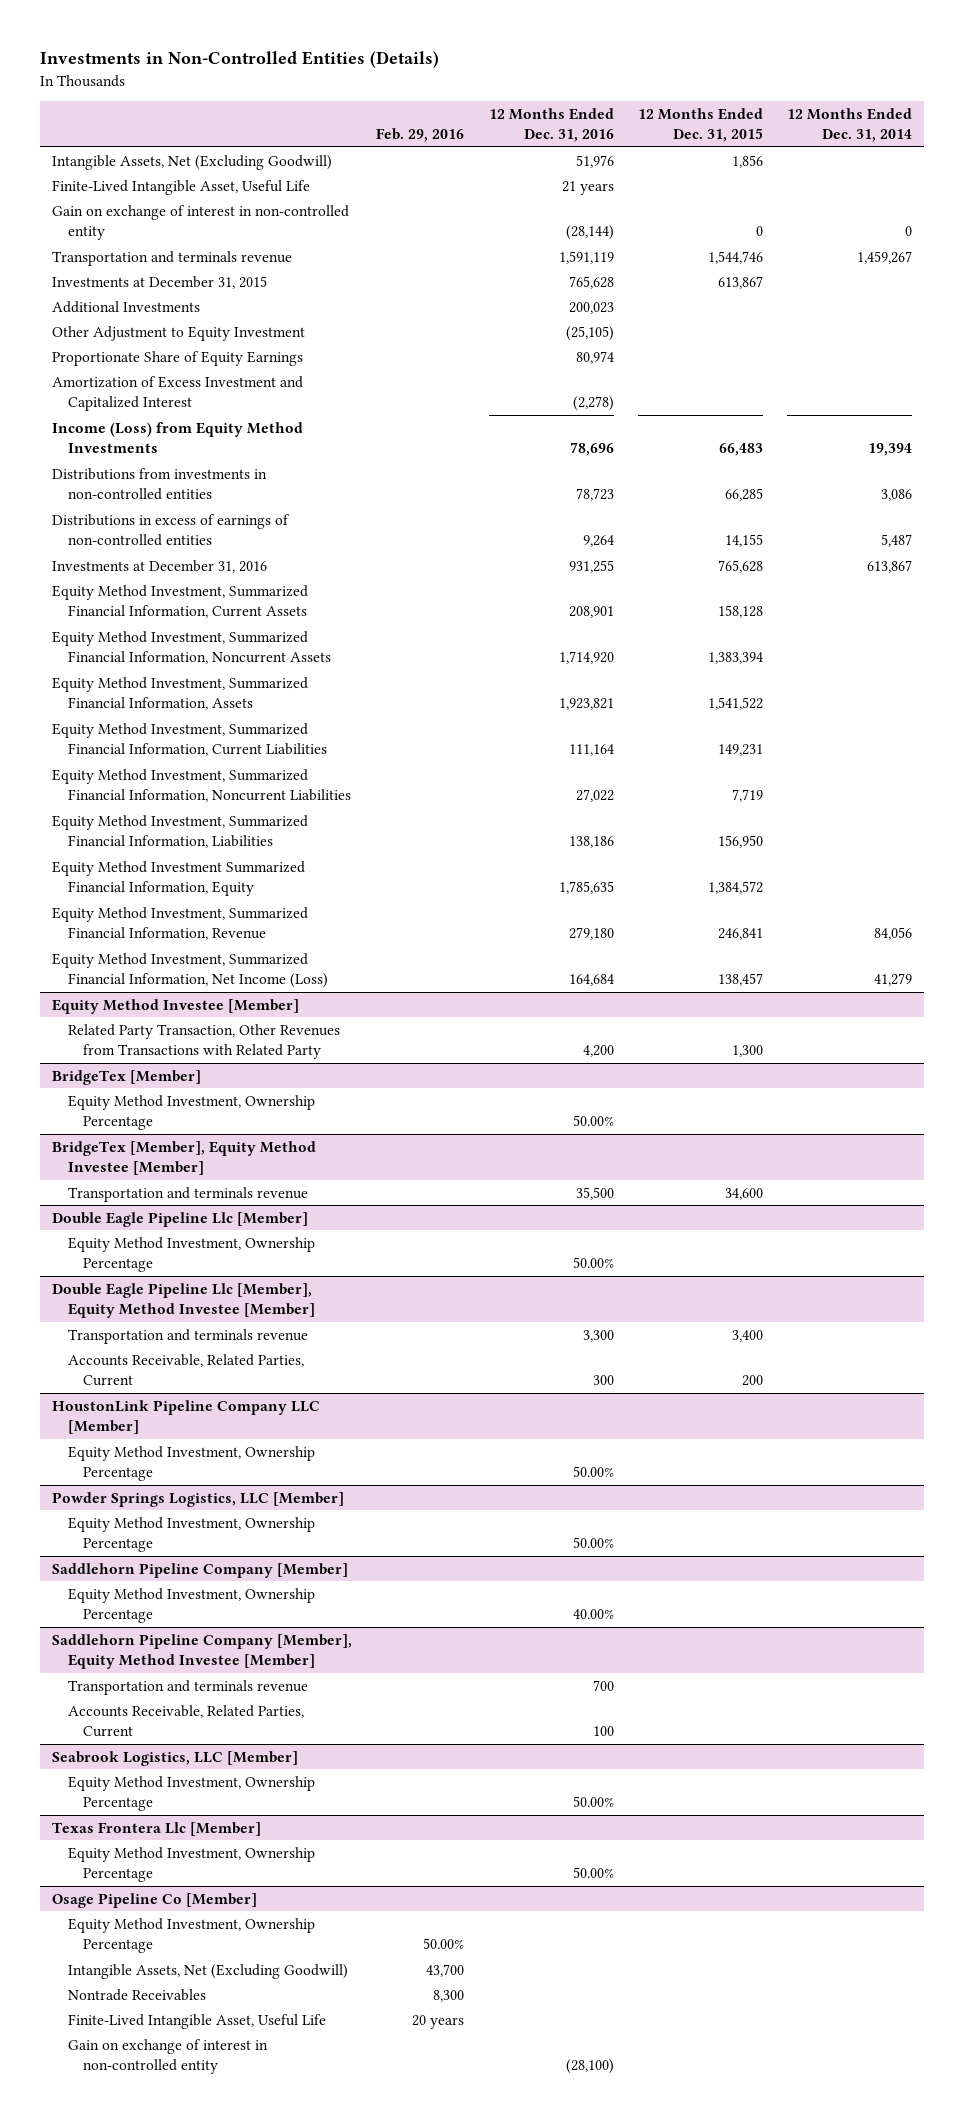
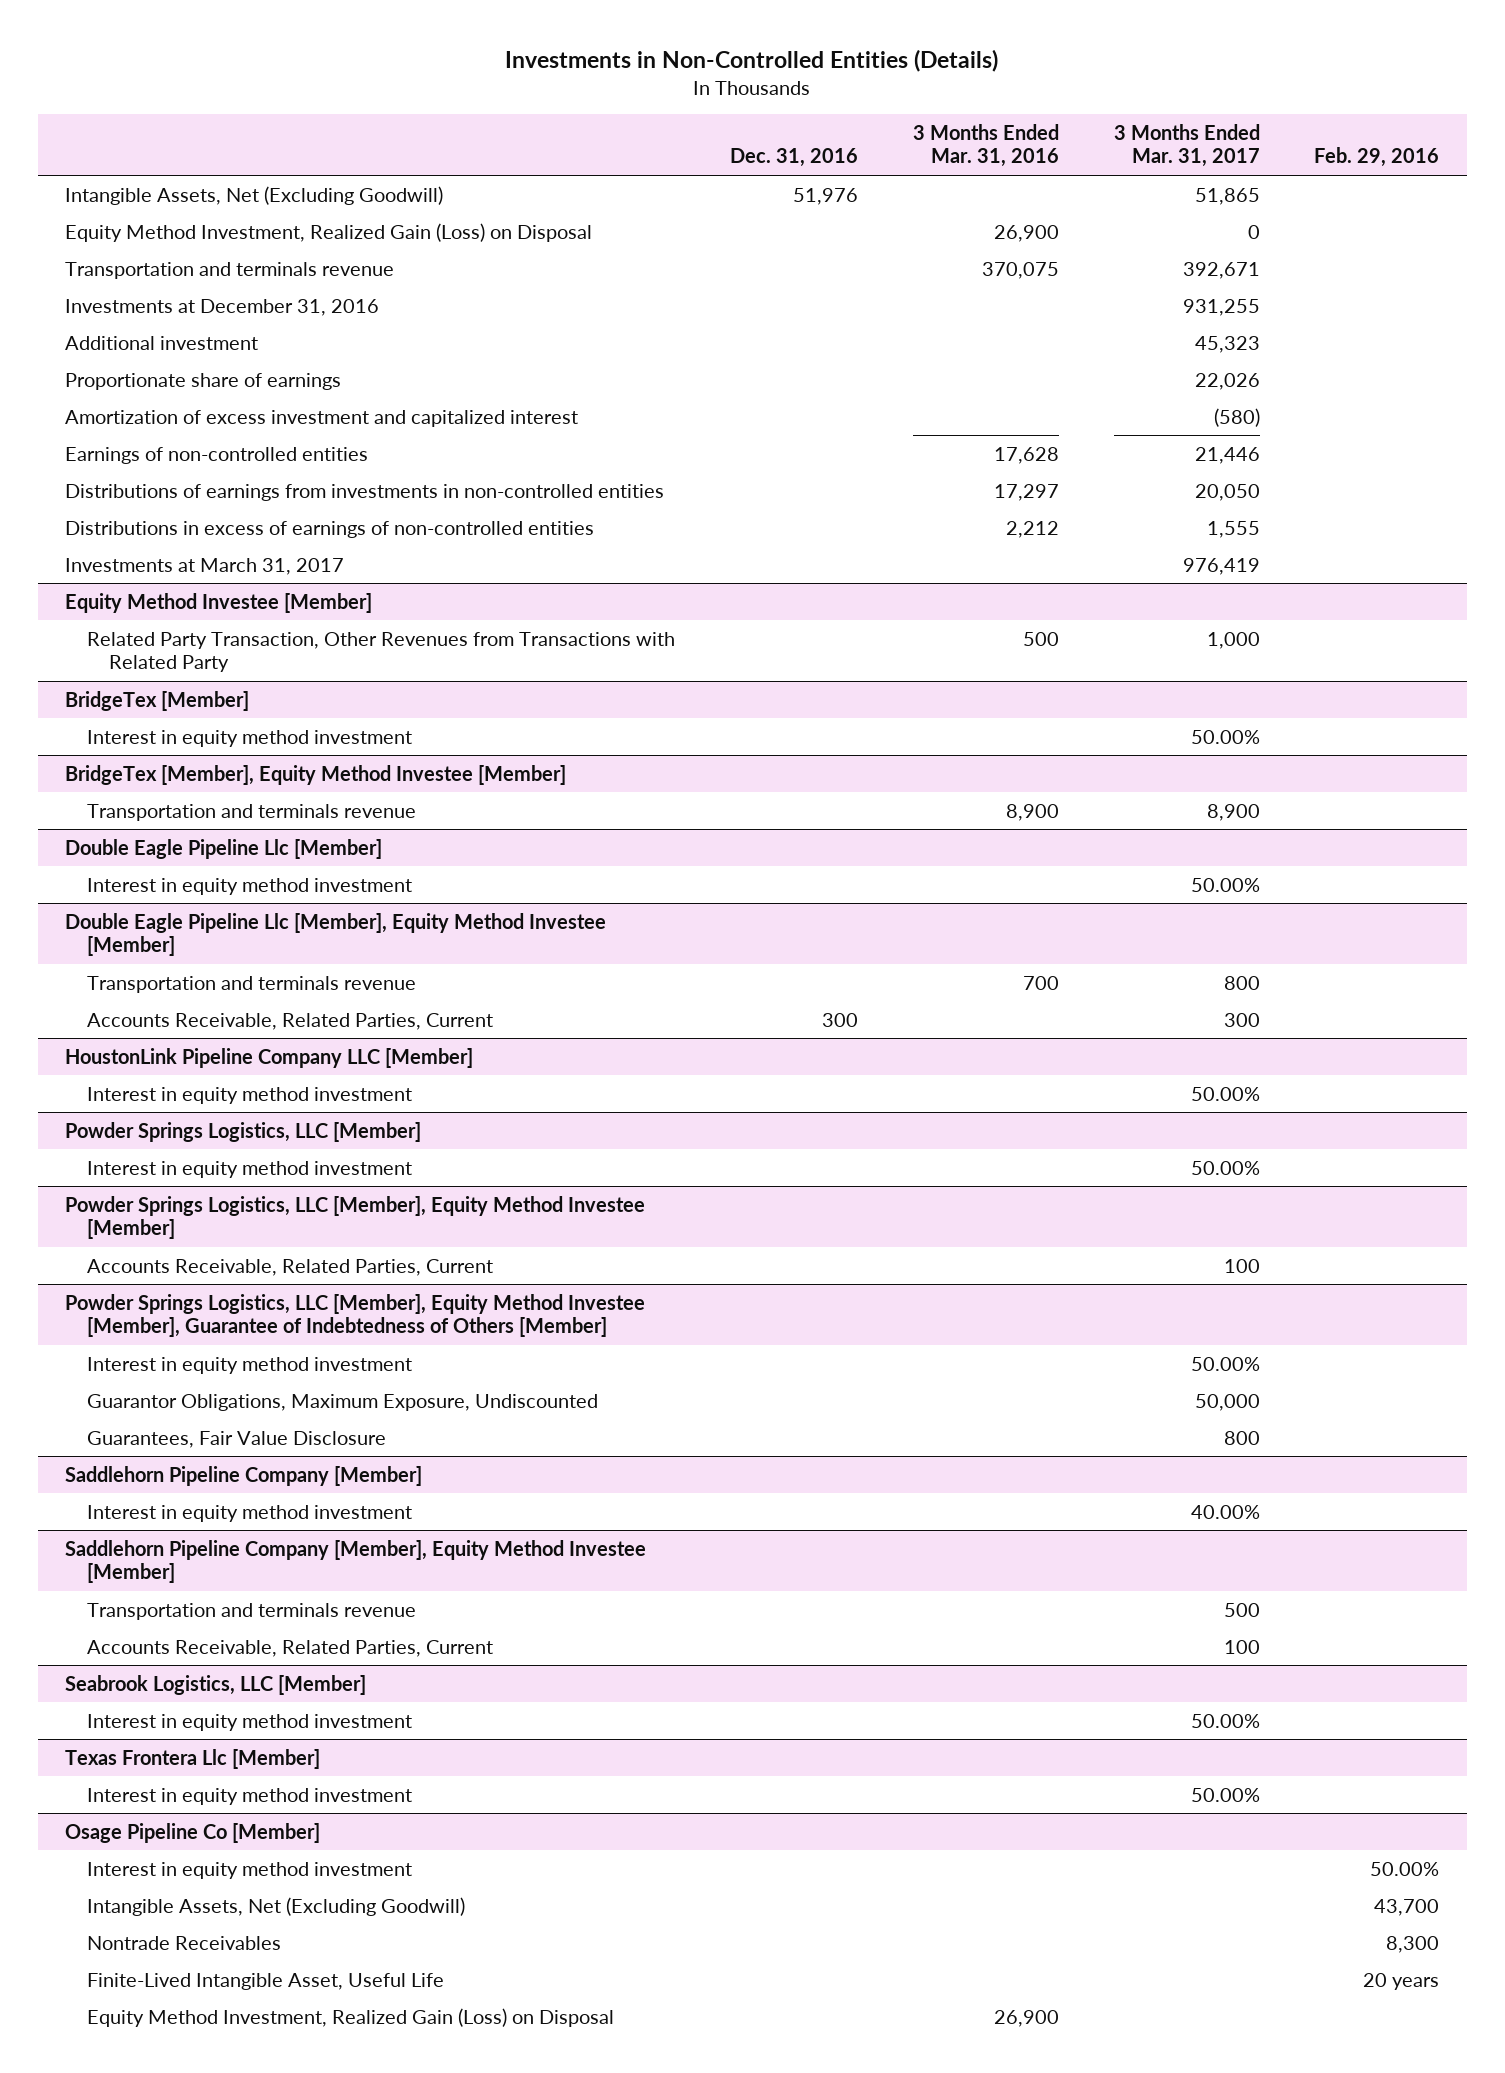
[488,108,614,143] 12 Months Ended Dec. 31, 2016 -> none
[637,108,763,143] 12 Months Ended Dec. 31, 2015 -> none
[787,108,913,143] 12 Months Ended Dec. 31, 2014 -> none
none -> [730,148,859,168] Dec. 31, 2016
none -> [912,124,1059,168] 3 Months Ended Mar. 31, 2016
none -> [1113,124,1260,168] 3 Months Ended Mar. 31, 2017
[52,179,311,195] Finite-Lived Intangible Asset, Useful Life -> none
[52,204,350,241] Gain on exchange of interest in non-controlled entity -> [65,222,593,242] Equity Method Investment, Realized Gain (Loss) on Disposal
[52,275,268,289] Investments at December 31, 2015 -> none
[52,300,201,313] Additional Investments -> none
[52,325,306,341] Other Adjustment to Equity Investment -> none
[52,350,304,366] Proportionate Share of Equity Earnings -> none
[52,375,304,412] Amortization of Excess Investment and Capitalized Interest -> none
[52,421,304,454] Income (Loss) from Equity Method Investments -> none
[52,467,268,501] Distributions from investments in non-controlled entities -> none
[52,584,309,619] Equity Method Investment, Summarized Financial Information, Current Assets -> none
[52,630,331,665] Equity Method Investment, Summarized Financial Information, Noncurrent Assets -> none
[52,676,309,711] Equity Method Investment, Summarized Financial Information, Assets -> none
[52,722,327,757] Equity Method Investment, Summarized Financial Information, Current Liabilities -> none
[52,768,351,803] Equity Method Investment, Summarized Financial Information, Noncurrent Liabilities -> none
[52,814,309,849] Equity Method Investment, Summarized Financial Information, Liabilities -> none
[52,860,306,897] Equity Method Investment Summarized Financial Information, Equity -> none
[52,906,309,941] Equity Method Investment, Summarized Financial Information, Revenue -> none
[52,952,328,989] Equity Method Investment, Summarized Financial Information, Net Income (Loss) -> none
none -> [65,335,259,350] Additional investment
none -> [65,372,342,390] Proportionate share of earnings
none -> [65,409,579,427] Amortization of excess investment and capitalized interest
none -> [65,446,369,464] Earnings of non-controlled entities
none -> [65,483,665,501] Distributions of earnings from investments in non-controlled entities
[52,513,291,547] Distributions in excess of earnings of non-controlled entities -> [65,520,595,538] Distributions in excess of earnings of non-controlled entities
none -> [65,557,345,575] Investments at March 31, 2017
[67,1094,315,1131] Equity Method Investment, Ownership Percentage -> [87,729,413,747] Interest in equity method investment
[67,1236,315,1273] Equity Method Investment, Ownership Percentage -> [87,877,413,895] Interest in equity method investment
[67,1445,315,1482] Equity Method Investment, Ownership Percentage -> [87,1086,413,1104] Interest in equity method investment
[67,1516,315,1553] Equity Method Investment, Ownership Percentage -> [87,1160,413,1178] Interest in equity method investment
none -> [65,1195,646,1240] Powder Springs Logistics, LLC [Member], Equity Method Investee [Member]
none -> [87,1258,494,1276] Accounts Receivable, Related Parties, Current
none -> [65,1293,646,1338] Powder Springs Logistics, LLC [Member], Equity Method Investee [Member], Guarantee of Indebtedness of Others [Member]
none -> [87,1356,413,1374] Interest in equity method investment
none -> [87,1393,599,1411] Guarantor Obligations, Maximum Exposure, Undiscounted
none -> [87,1430,387,1448] Guarantees, Fair Value Disclosure
[67,1587,315,1624] Equity Method Investment, Ownership Percentage -> [87,1504,413,1522] Interest in equity method investment
[67,1775,315,1812] Equity Method Investment, Ownership Percentage -> [87,1713,413,1731] Interest in equity method investment
[67,1846,315,1883] Equity Method Investment, Ownership Percentage -> [87,1787,413,1805] Interest in equity method investment
[67,1917,315,1954] Equity Method Investment, Ownership Percentage -> [87,1861,413,1879] Interest in equity method investment
[67,2038,268,2075] Gain on exchange of interest in non-controlled entity -> [87,2007,615,2027] Equity Method Investment, Realized Gain (Loss) on Disposal

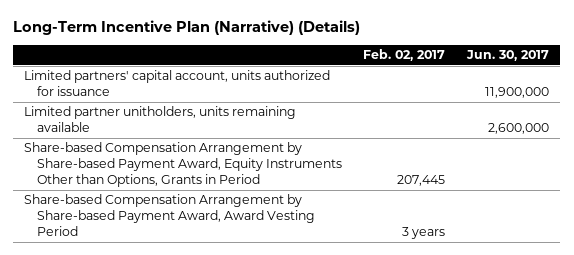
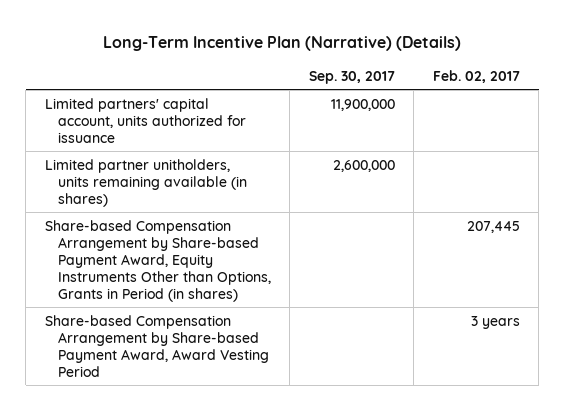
[466,50,550,62] Jun. 30, 2017 -> none
none -> [308,70,395,84] Sep. 30, 2017
[24,106,297,133] Limited partner unitholders, units remaining available -> [44,158,247,207] Limited partner unitholders, units remaining available (in shares)
[24,142,342,188] Share-based Compensation Arrangement by Share-based Payment Award, Equity Instruments Other than Options, Grants in Period -> [44,219,271,302] Share-based Compensation Arrangement by Share-based Payment Award, Equity Instruments Other than Options, Grants in Period (in shares)

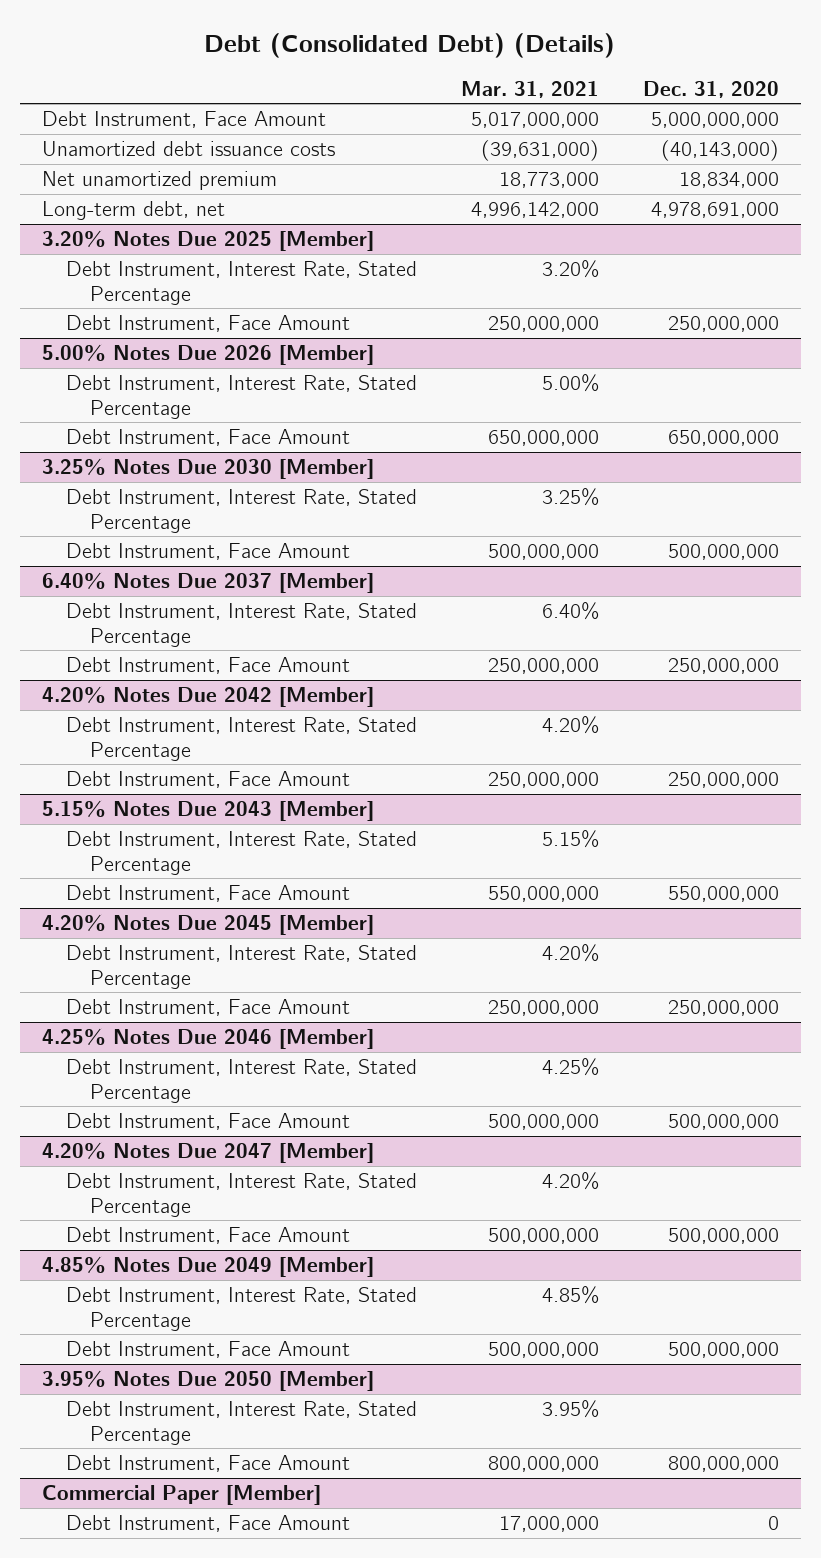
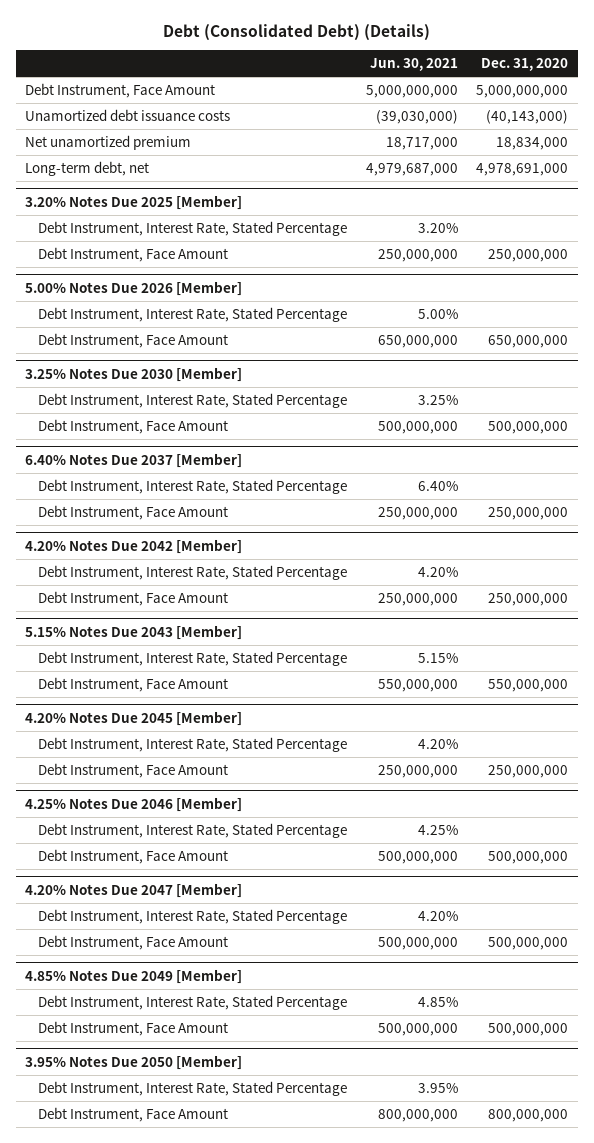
[460,80,599,98] Mar. 31, 2021 -> none
none -> [369,58,458,72] Jun. 30, 2021
[41,1485,321,1506] Commercial Paper [Member] -> none
[65,1515,350,1533] Debt Instrument, Face Amount -> none

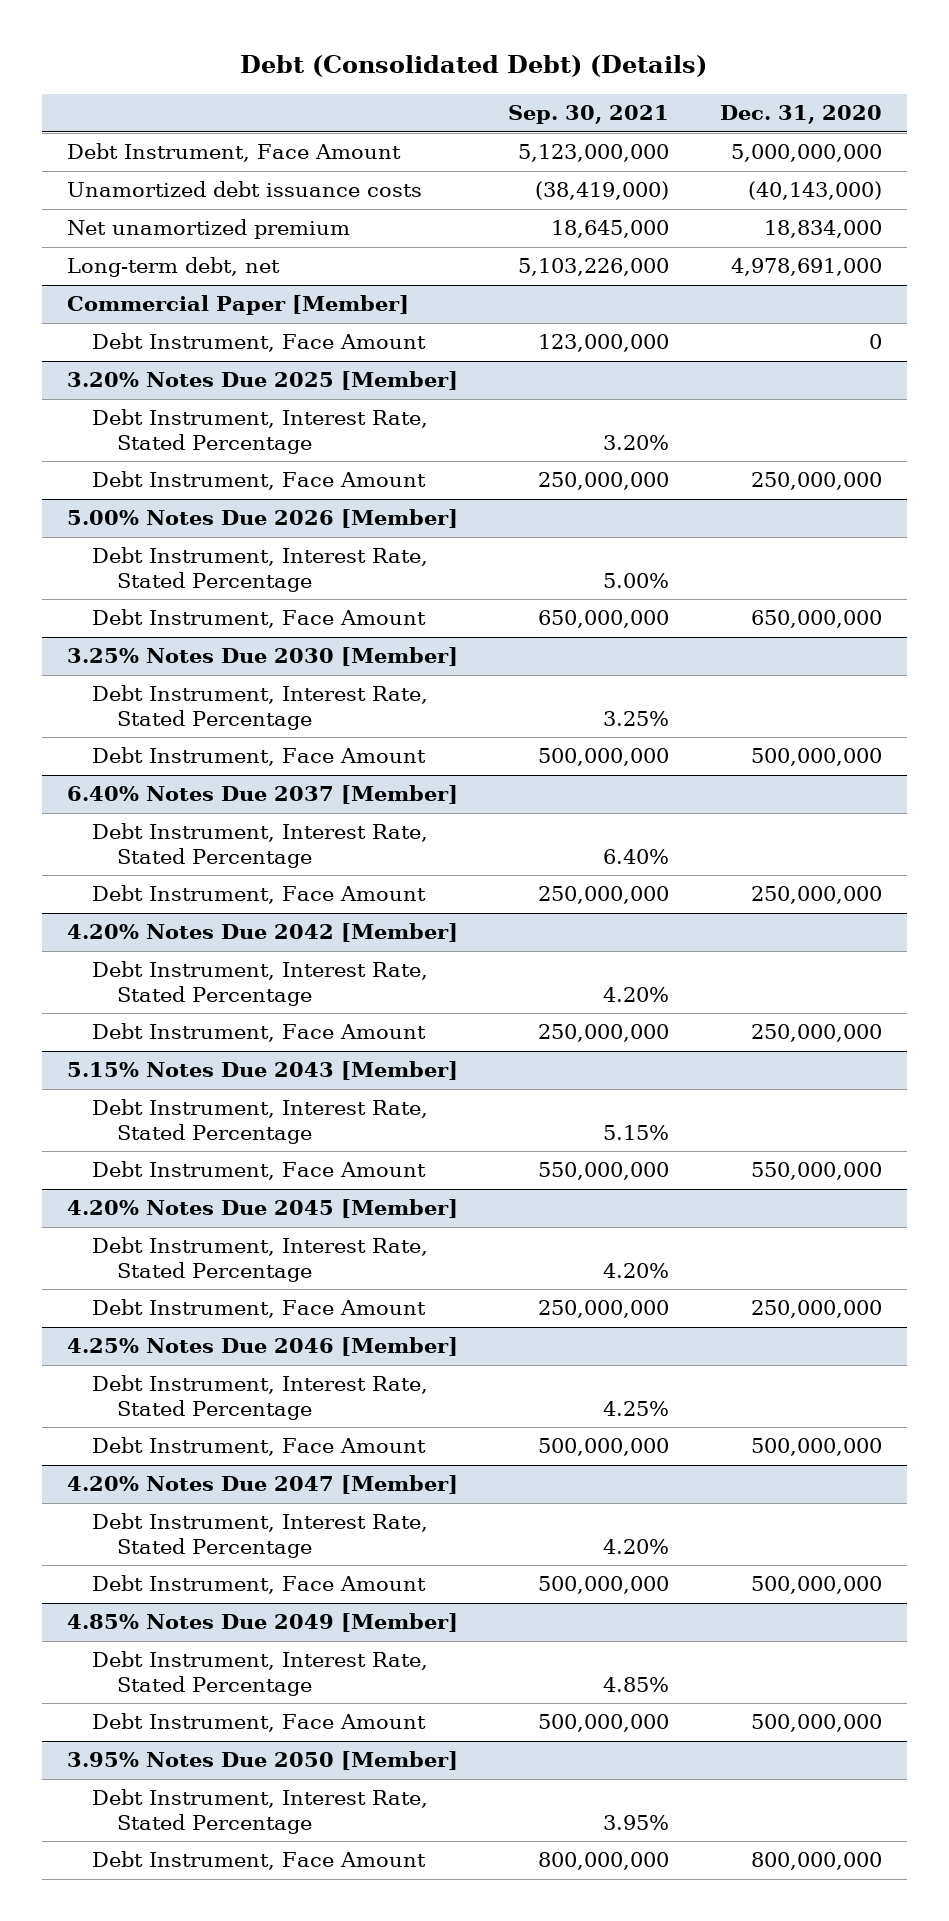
[369,58,458,72] Jun. 30, 2021 -> none
none -> [508,105,670,125] Sep. 30, 2021
none -> [66,295,409,316] Commercial Paper [Member]
none -> [91,333,426,353] Debt Instrument, Face Amount

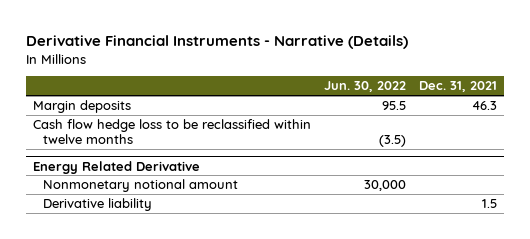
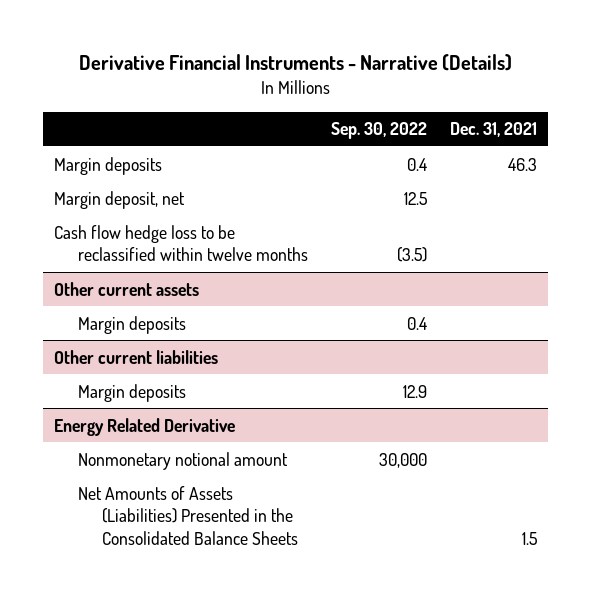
[324,81,407,93] Jun. 30, 2022 -> none
none -> [331,122,428,140] Sep. 30, 2022
none -> [54,190,186,209] Margin deposit, net
none -> [54,281,200,296] Other current assets
none -> [78,315,187,334] Margin deposits
none -> [54,349,219,364] Other current liabilities
none -> [78,383,187,402] Margin deposits
[42,197,152,211] Derivative liability -> [78,485,299,545] Net Amounts of Assets (Liabilities) Presented in the Consolidated Balance Sheets

